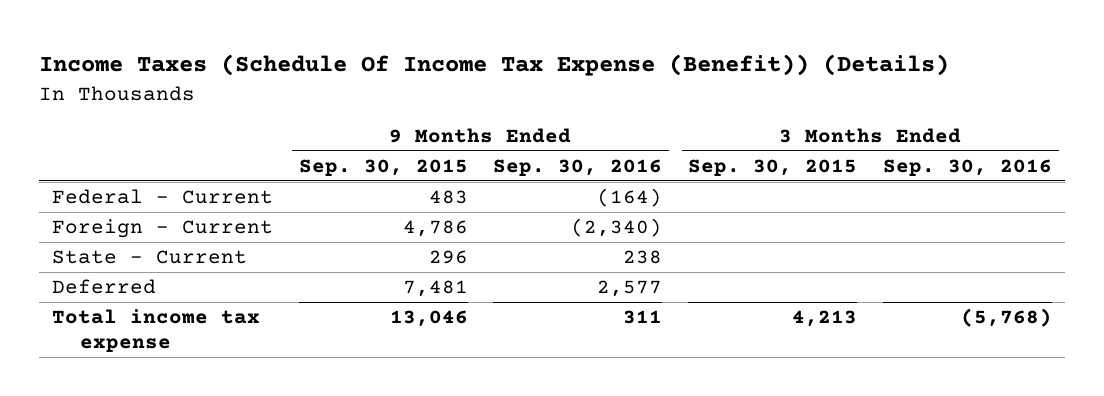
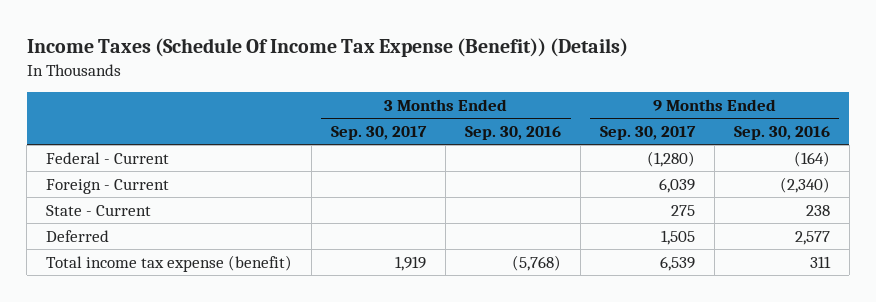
[298,158,468,176] Sep. 30, 2015 -> none
[688,158,858,176] Sep. 30, 2015 -> none
none -> [331,126,428,141] Sep. 30, 2017
none -> [599,126,696,141] Sep. 30, 2017
[51,309,260,352] Total income tax expense -> [46,254,293,272] Total income tax expense (benefit)

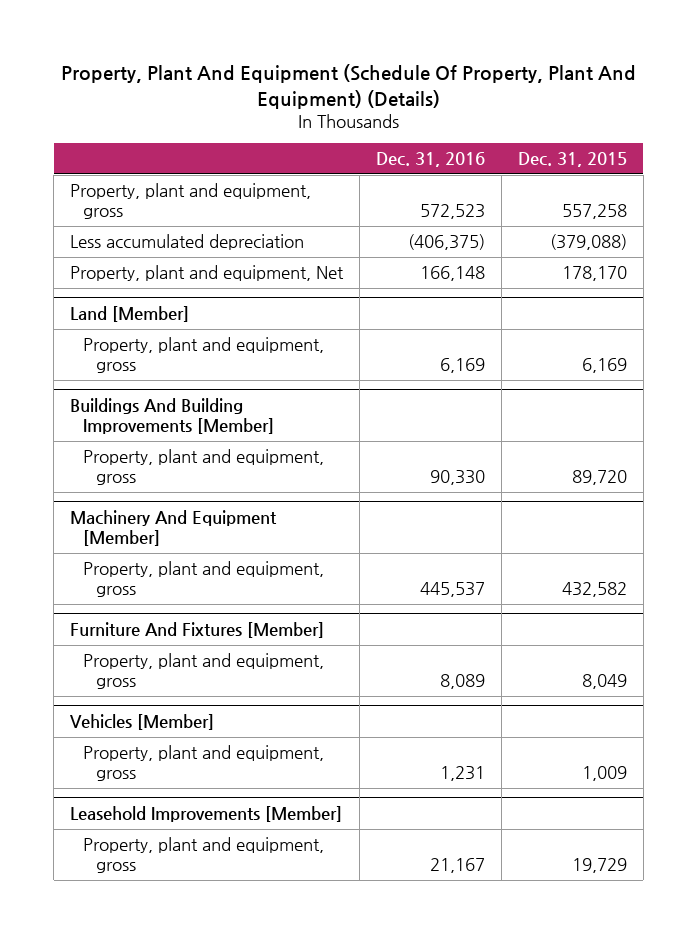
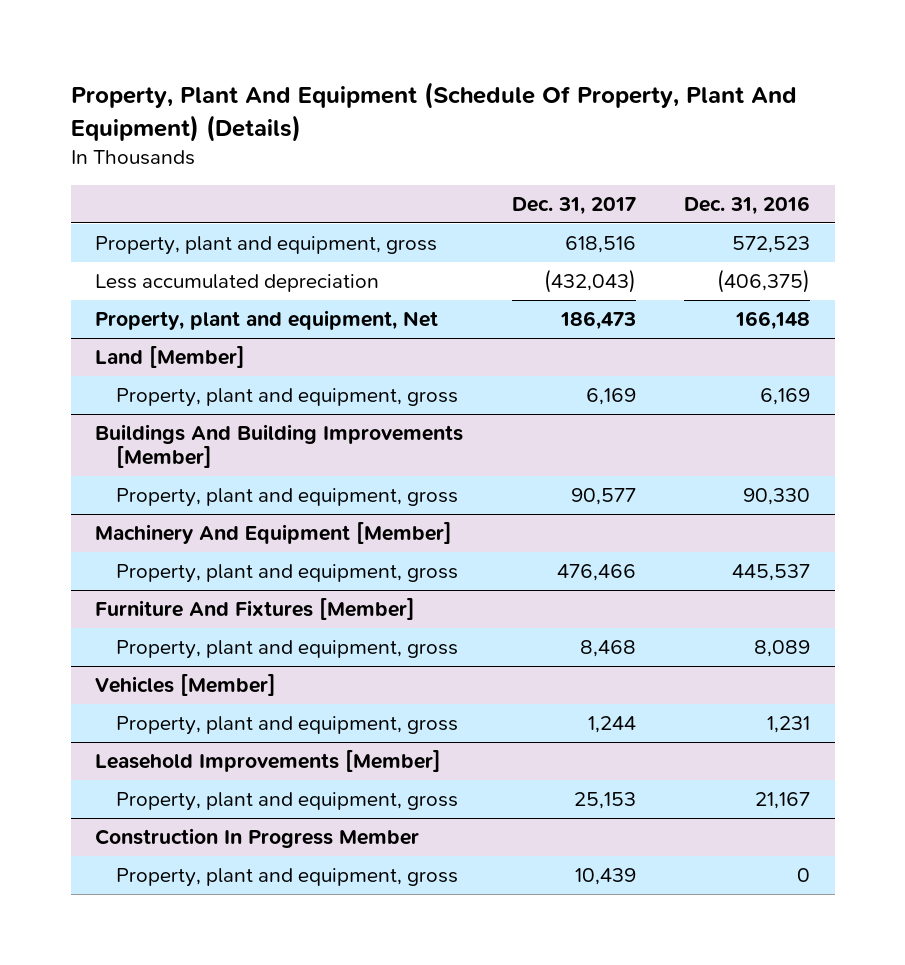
[517,152,627,168] Dec. 31, 2015 -> none
none -> [511,197,636,216] Dec. 31, 2017
none -> [95,827,420,848] Construction In Progress Member
none -> [115,867,458,887] Property, plant and equipment, gross

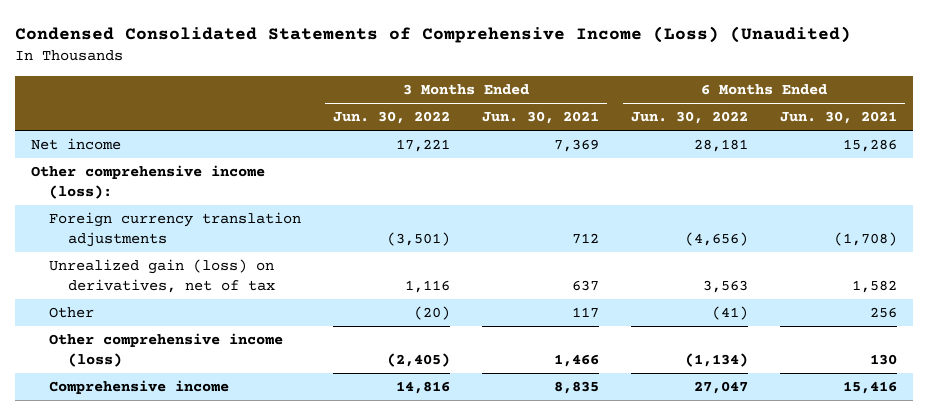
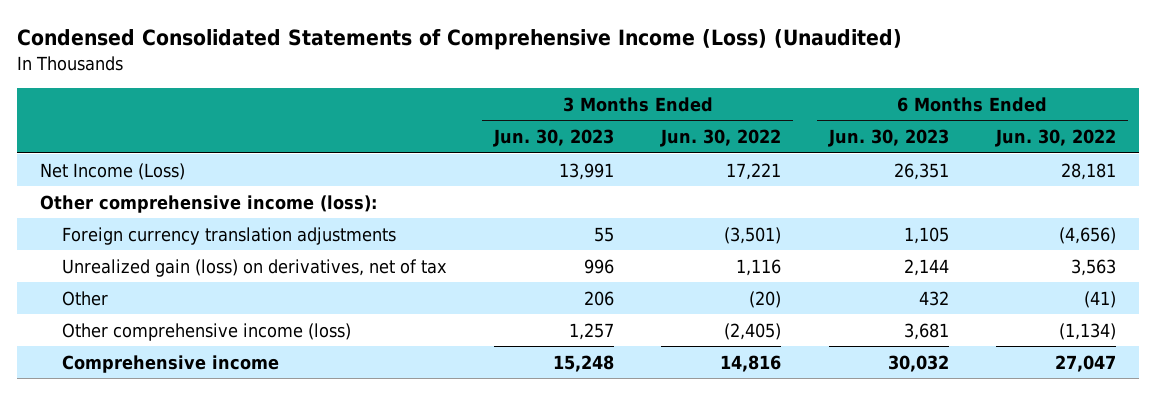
[482,111,600,125] Jun. 30, 2021 -> none
[780,111,898,125] Jun. 30, 2021 -> none
none -> [493,129,615,148] Jun. 30, 2023
none -> [827,129,949,148] Jun. 30, 2023
[30,138,121,151] Net income -> [40,162,186,180] Net Income (Loss)

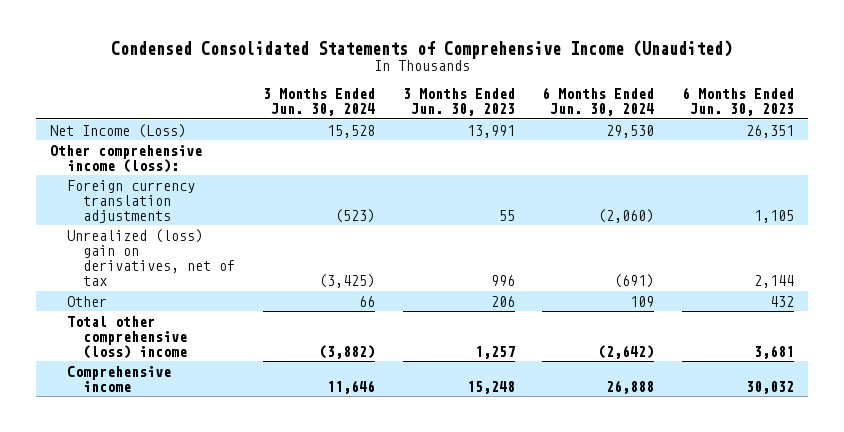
[16,29,902,51] Condensed Consolidated Statements of Comprehensive Income (Loss) (Unaudited) -> [110,39,732,59] Condensed Consolidated Statements of Comprehensive Income (Unaudited)
[660,129,782,148] Jun. 30, 2022 -> none
[994,129,1116,148] Jun. 30, 2022 -> none
none -> [263,88,376,117] 3 Months Ended Jun. 30, 2024
none -> [542,87,655,117] 6 Months Ended Jun. 30, 2024
[61,258,447,277] Unrealized gain (loss) on derivatives, net of tax -> [66,228,236,286] Unrealized (loss) gain on derivatives, net of tax
[61,322,351,341] Other comprehensive income (loss) -> [66,315,188,359] Total other comprehensive (loss) income

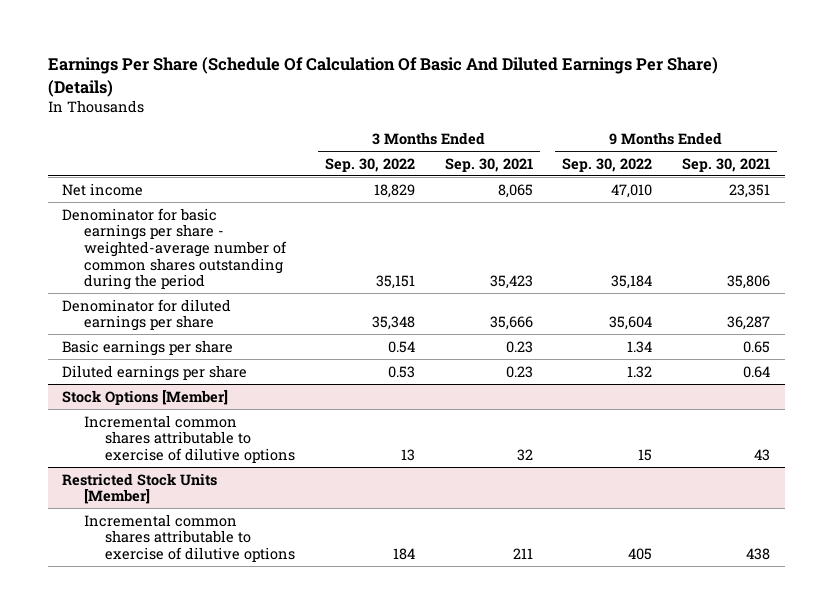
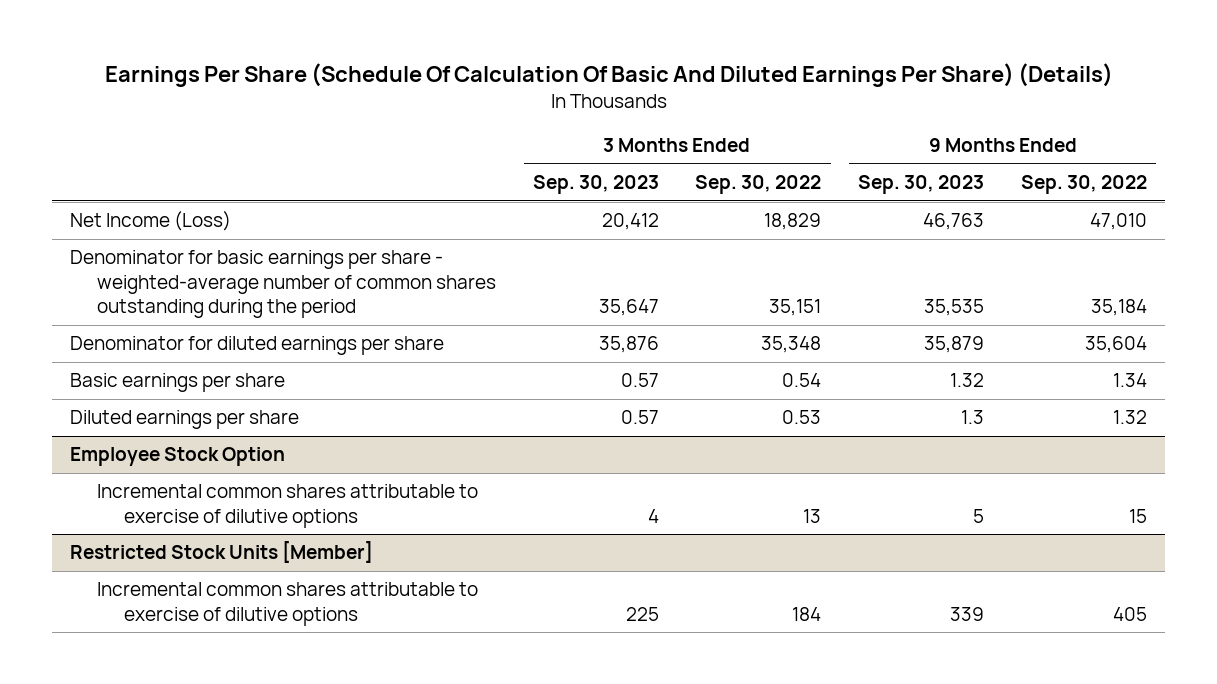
[444,157,533,172] Sep. 30, 2021 -> none
[681,157,770,172] Sep. 30, 2021 -> none
none -> [532,175,659,195] Sep. 30, 2023
none -> [858,175,985,195] Sep. 30, 2023
[62,182,144,196] Net income -> [70,211,232,232] Net Income (Loss)
[62,389,229,405] Stock Options [Member] -> [70,447,286,467] Employee Stock Option

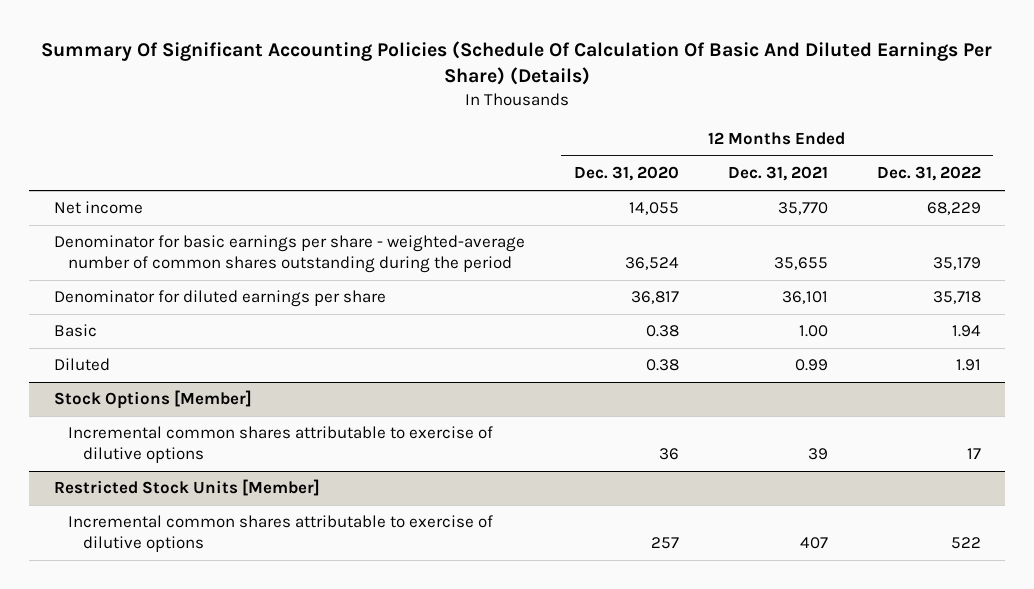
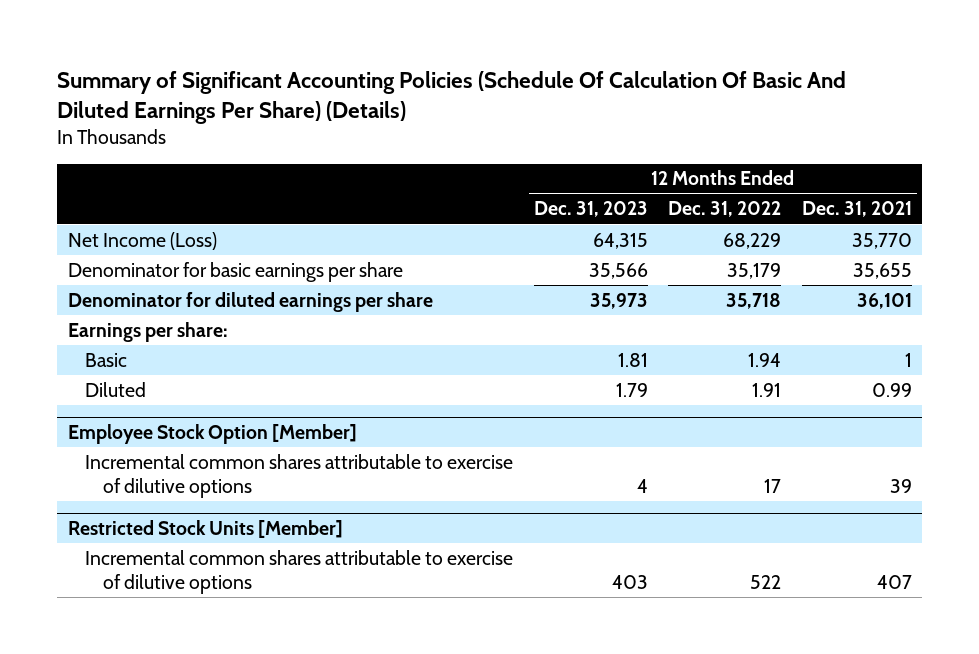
[41,40,993,85] Summary Of Significant Accounting Policies (Schedule Of Calculation Of Basic And Diluted Earnings Per Share) (Details) -> [57,70,847,124] Summary of Significant Accounting Policies (Schedule Of Calculation Of Basic And Diluted Earnings Per Share) (Details)
[573,166,679,182] Dec. 31, 2020 -> none
none -> [533,201,648,218] Dec. 31, 2023
[53,201,143,215] Net income -> [67,231,217,250] Net Income (Loss)
[53,235,525,274] Denominator for basic earnings per share - weighted-average number of common shares outstanding during the period -> [67,261,403,282] Denominator for basic earnings per share
none -> [67,321,228,342] Earnings per share:
[798,325,828,338] 1.00 -> [904,352,912,367] 1
[53,390,252,410] Stock Options [Member] -> [67,423,357,444] Employee Stock Option [Member]

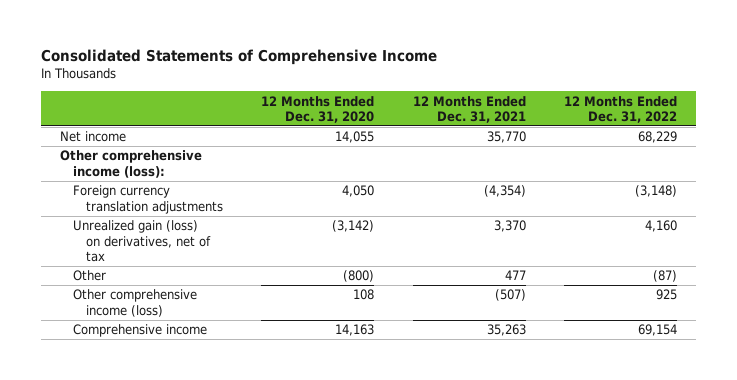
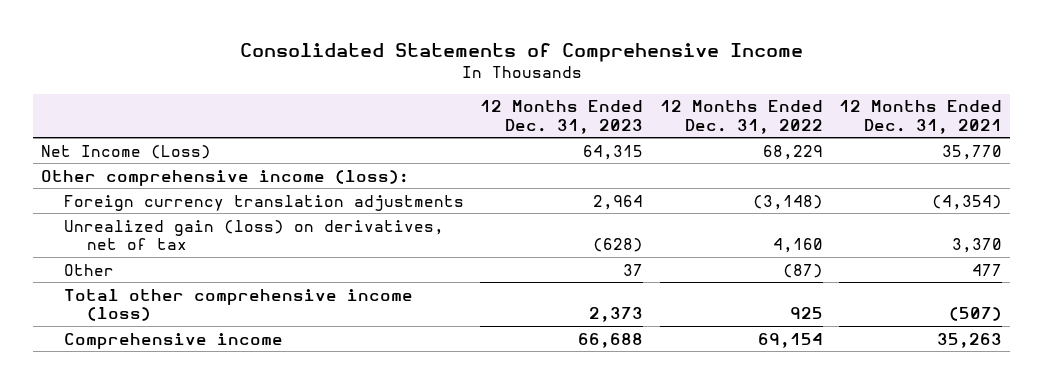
[261,95,375,123] 12 Months Ended Dec. 31, 2020 -> none
none -> [480,100,644,134] 12 Months Ended Dec. 31, 2023
[59,131,126,143] Net income -> [41,144,212,159] Net Income (Loss)
[72,289,197,317] Other comprehensive income (loss) -> [64,288,414,321] Total other comprehensive income (loss)

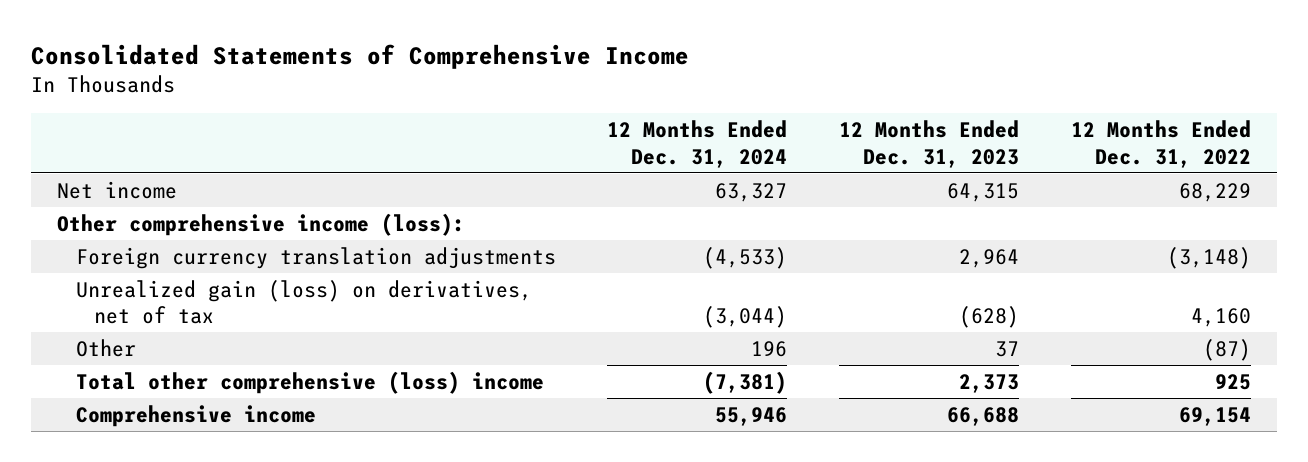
[839,100,1003,134] 12 Months Ended Dec. 31, 2021 -> none
none -> [607,119,788,168] 12 Months Ended Dec. 31, 2024
[41,144,212,159] Net Income (Loss) -> [56,180,177,199] Net income
[64,288,414,321] Total other comprehensive income (loss) -> [75,370,544,394] Total other comprehensive (loss) income

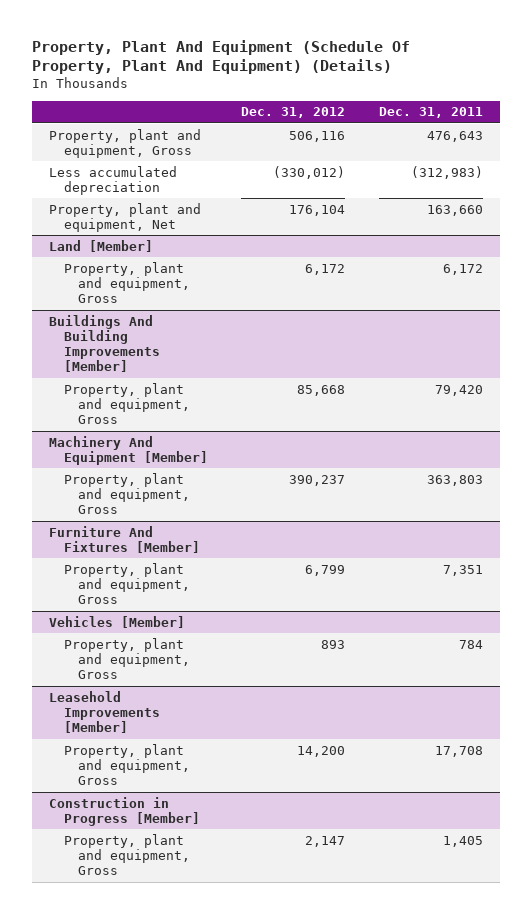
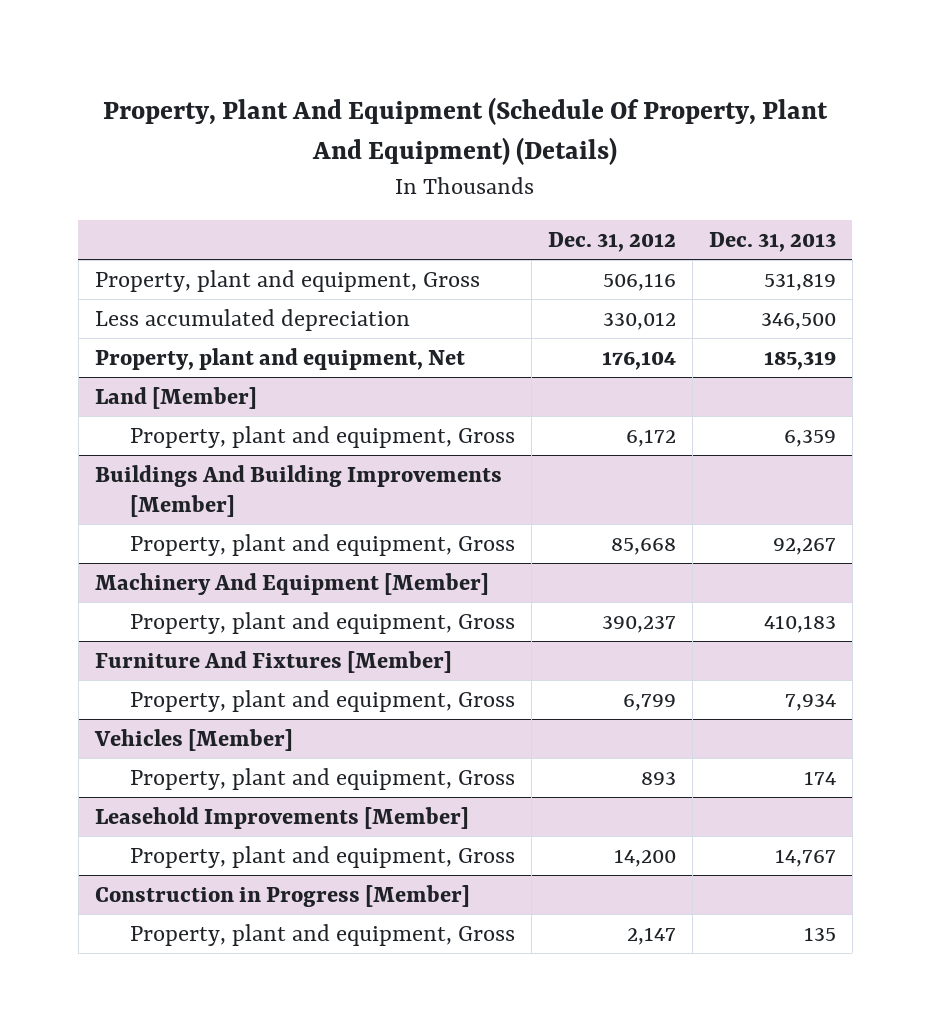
[378,107,483,119] Dec. 31, 2011 -> none
none -> [708,231,836,252] Dec. 31, 2013
[273,165,346,179] (330,012) -> [603,311,677,330] 330,012

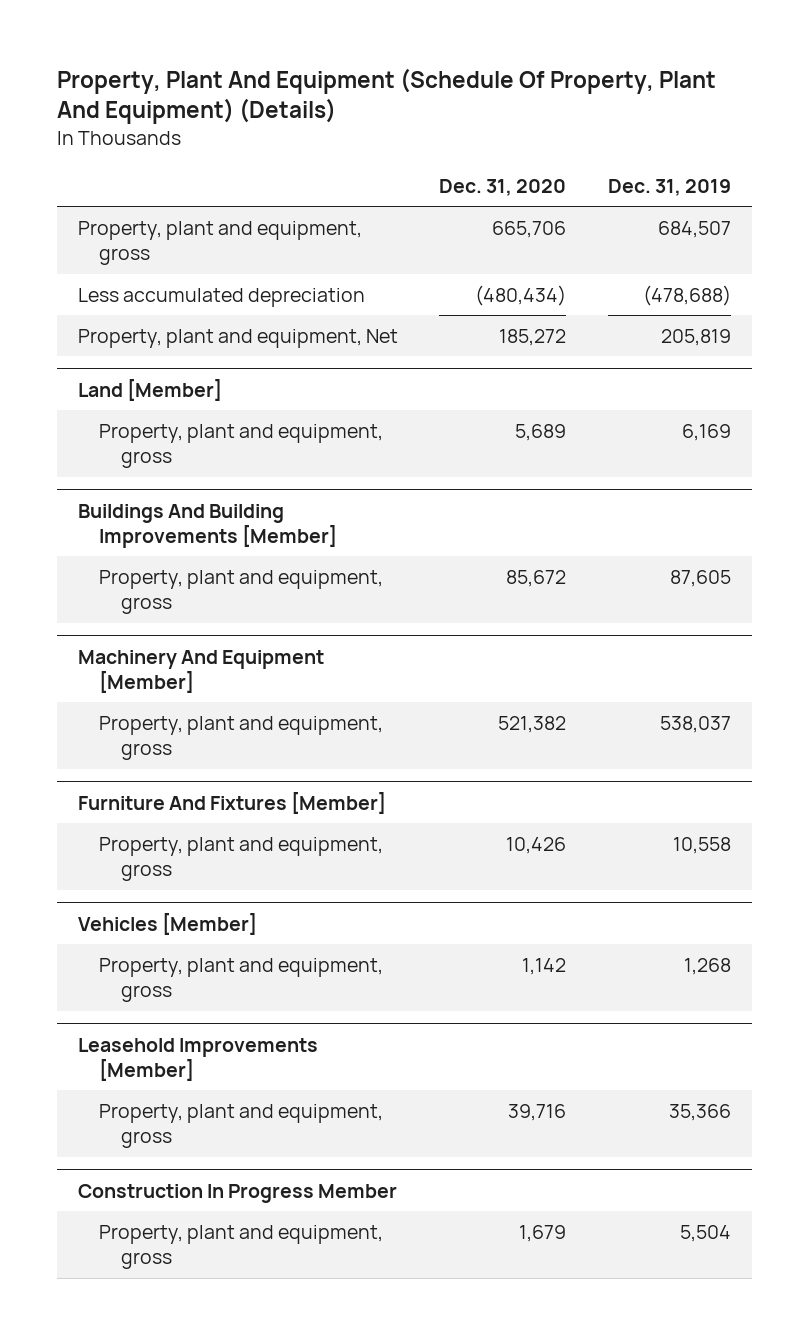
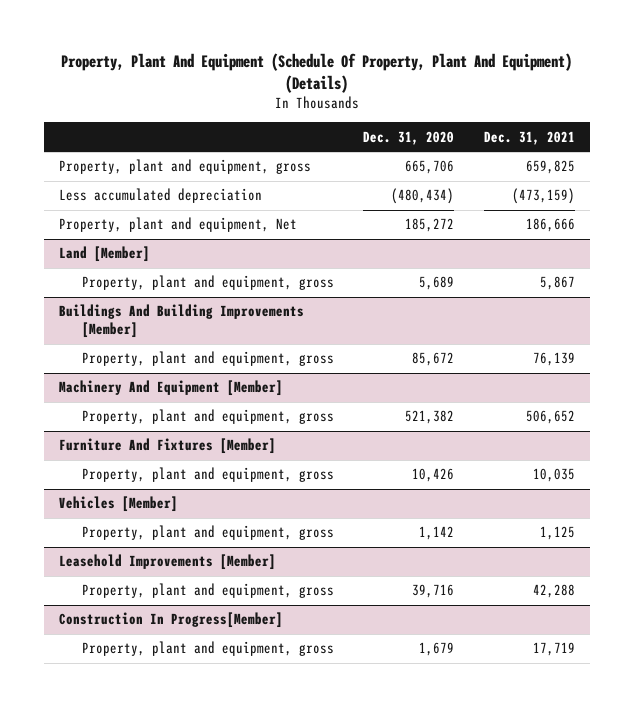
[607,178,731,196] Dec. 31, 2019 -> none
none -> [483,130,575,145] Dec. 31, 2021
[77,1183,397,1203] Construction In Progress Member -> [59,612,284,629] Construction In Progress[Member]

